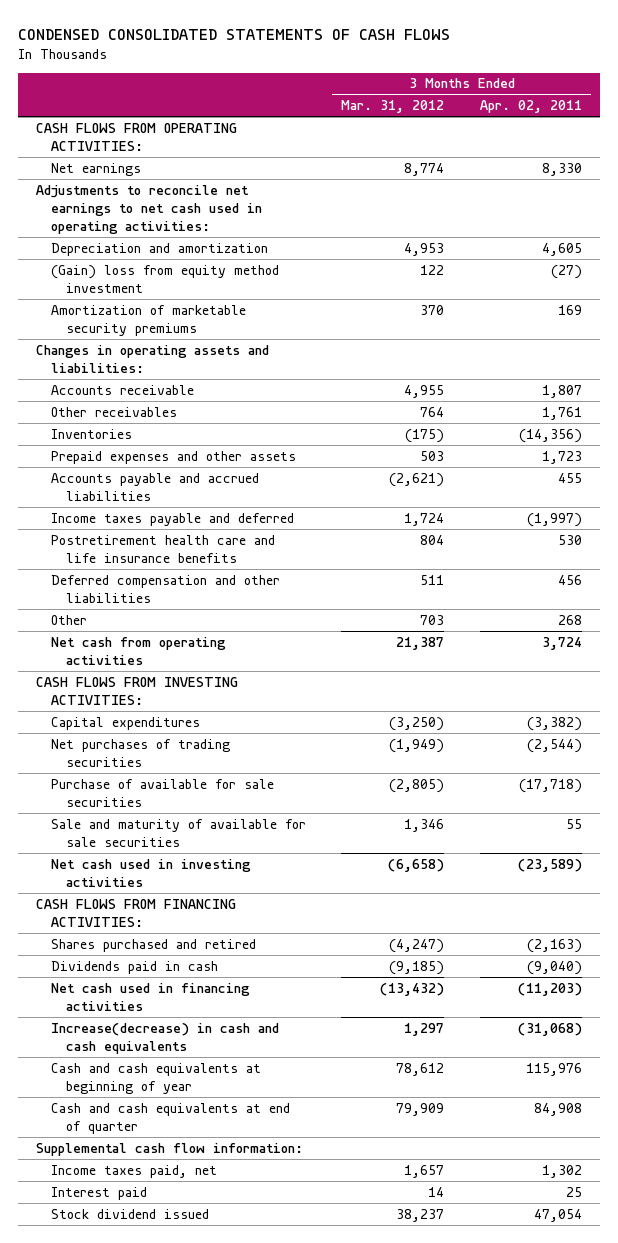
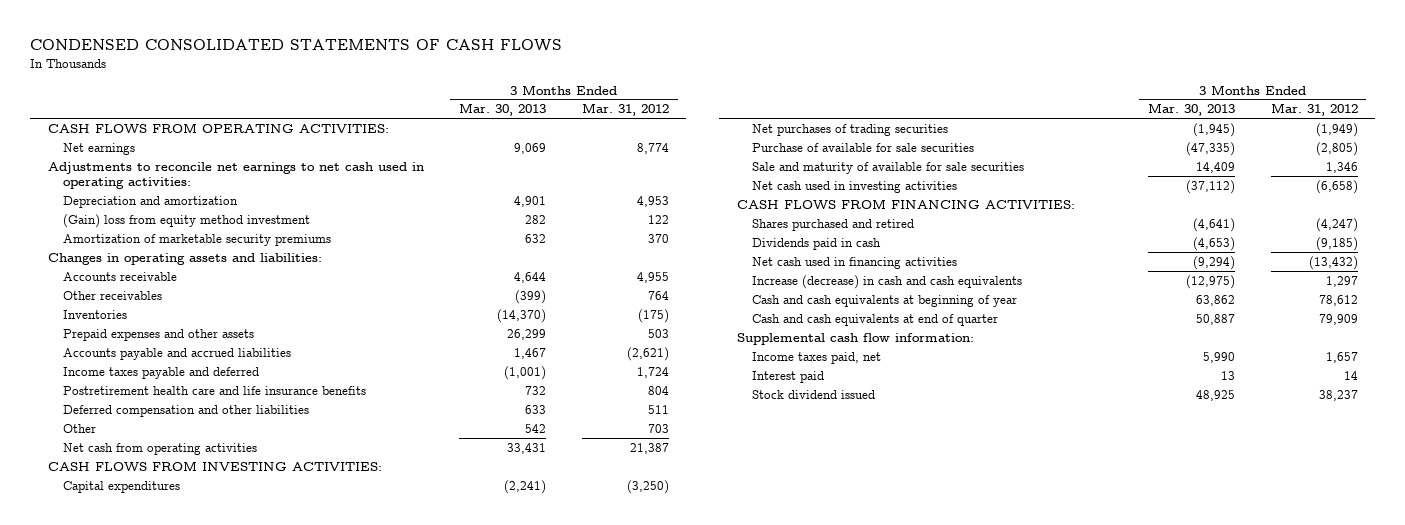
[479,100,582,114] Apr. 02, 2011 -> none
none -> [459,103,547,117] Mar. 30, 2013
[50,1022,279,1054] Increase(decrease) in cash and cash equivalents -> [752,274,1023,289] Increase (decrease) in cash and cash equivalents

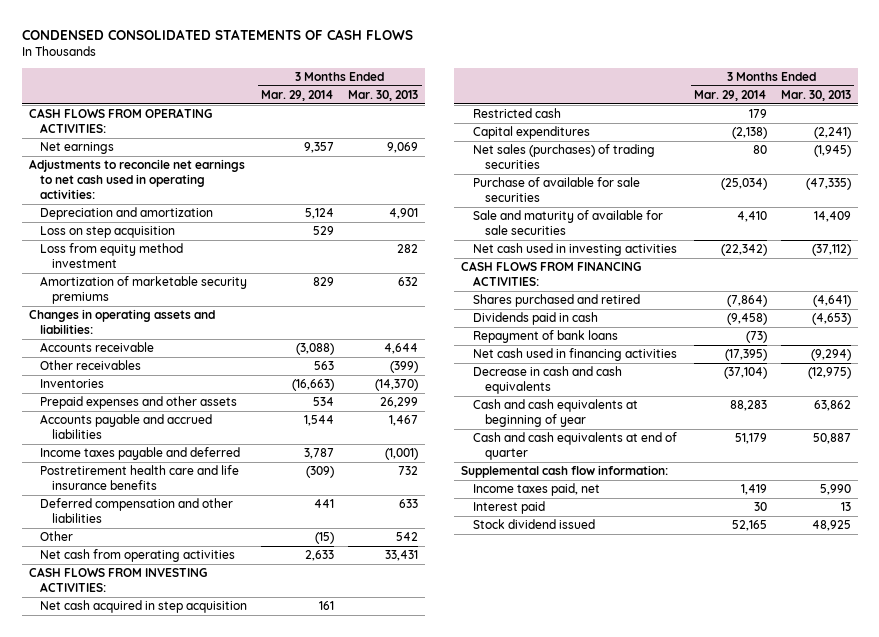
[581,103,669,117] Mar. 31, 2012 -> none
none -> [261,89,335,101] Mar. 29, 2014
none -> [40,226,176,239] Loss on step acquisition
[63,213,311,228] (Gain) loss from equity method investment -> [40,243,184,269] Loss from equity method investment
none -> [40,600,248,614] Net cash acquired in step acquisition
none -> [473,108,562,119] Restricted cash
[752,123,949,136] Net purchases of trading securities -> [473,144,656,170] Net sales (purchases) of trading securities
none -> [473,330,619,344] Repayment of bank loans
[752,274,1023,289] Increase (decrease) in cash and cash equivalents -> [473,366,623,395] Decrease in cash and cash equivalents

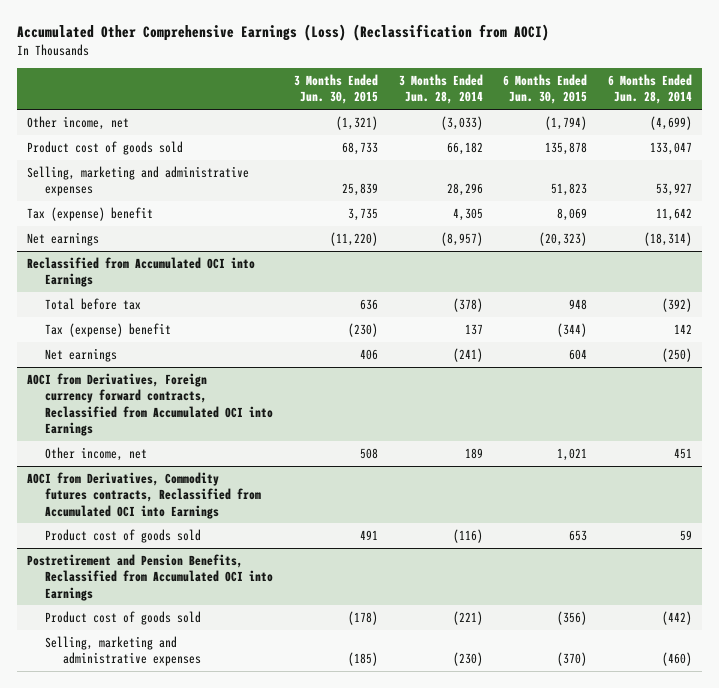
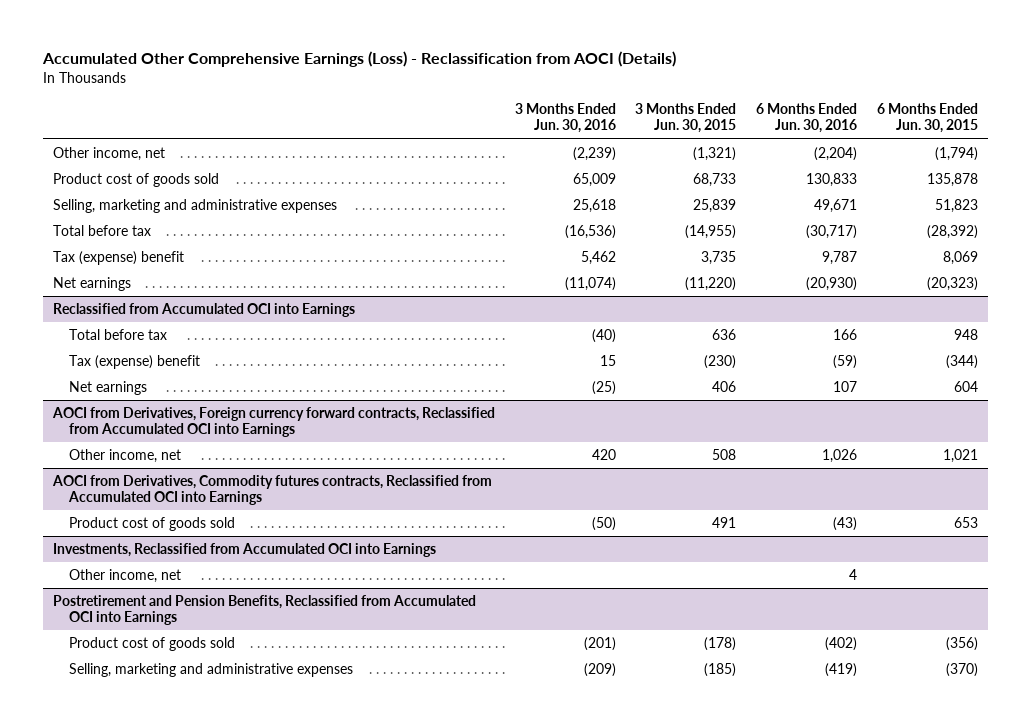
[17,24,550,42] Accumulated Other Comprehensive Earnings (Loss) (Reclassification from AOCI) -> [41,51,676,68] Accumulated Other Comprehensive Earnings (Loss) - Reclassification from AOCI (Details)
[398,73,483,105] 3 Months Ended Jun. 28, 2014 -> none
[607,73,692,105] 6 Months Ended Jun. 28, 2014 -> none
none -> [514,103,616,134] 3 Months Ended Jun. 30, 2016
none -> [756,103,858,134] 6 Months Ended Jun. 30, 2016
none -> [52,224,151,236] Total before tax
none -> [52,542,436,557] Investments, Reclassified from Accumulated OCI into Earnings
none -> [69,568,182,583] Other income, net

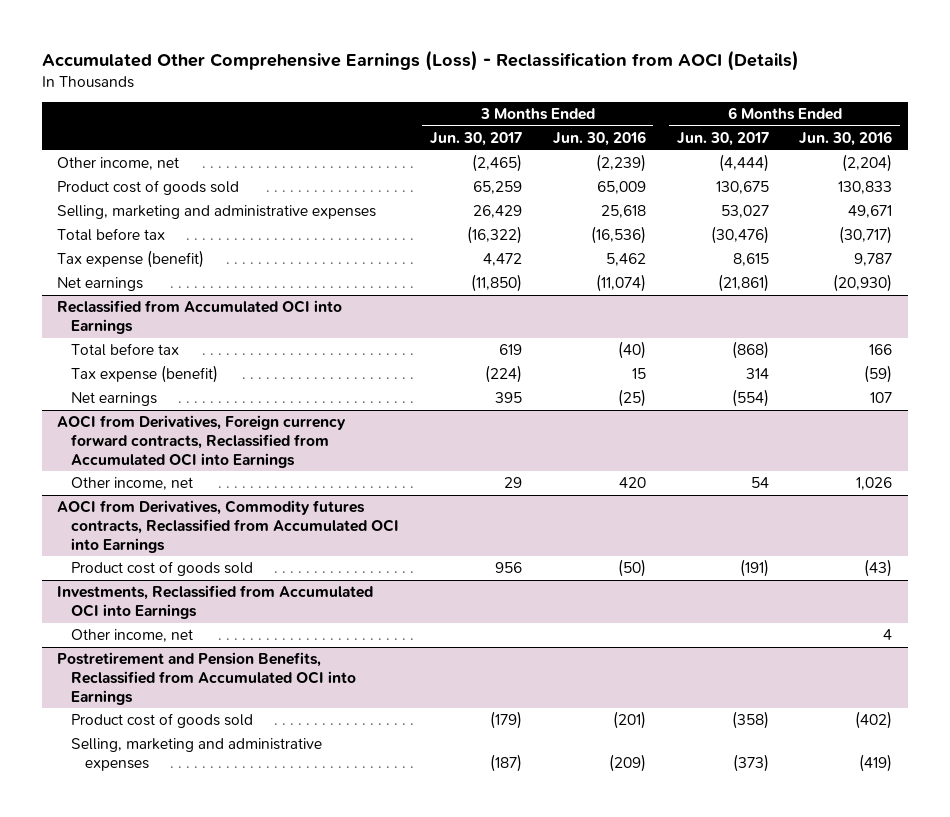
[635,103,737,134] 3 Months Ended Jun. 30, 2015 -> none
[876,103,978,134] 6 Months Ended Jun. 30, 2015 -> none
none -> [429,132,522,147] Jun. 30, 2017
none -> [676,132,769,147] Jun. 30, 2017
[52,250,184,265] Tax (expense) benefit -> [57,250,205,269] Tax expense (benefit)
[69,354,201,369] Tax (expense) benefit -> [70,365,218,384] Tax expense (benefit)

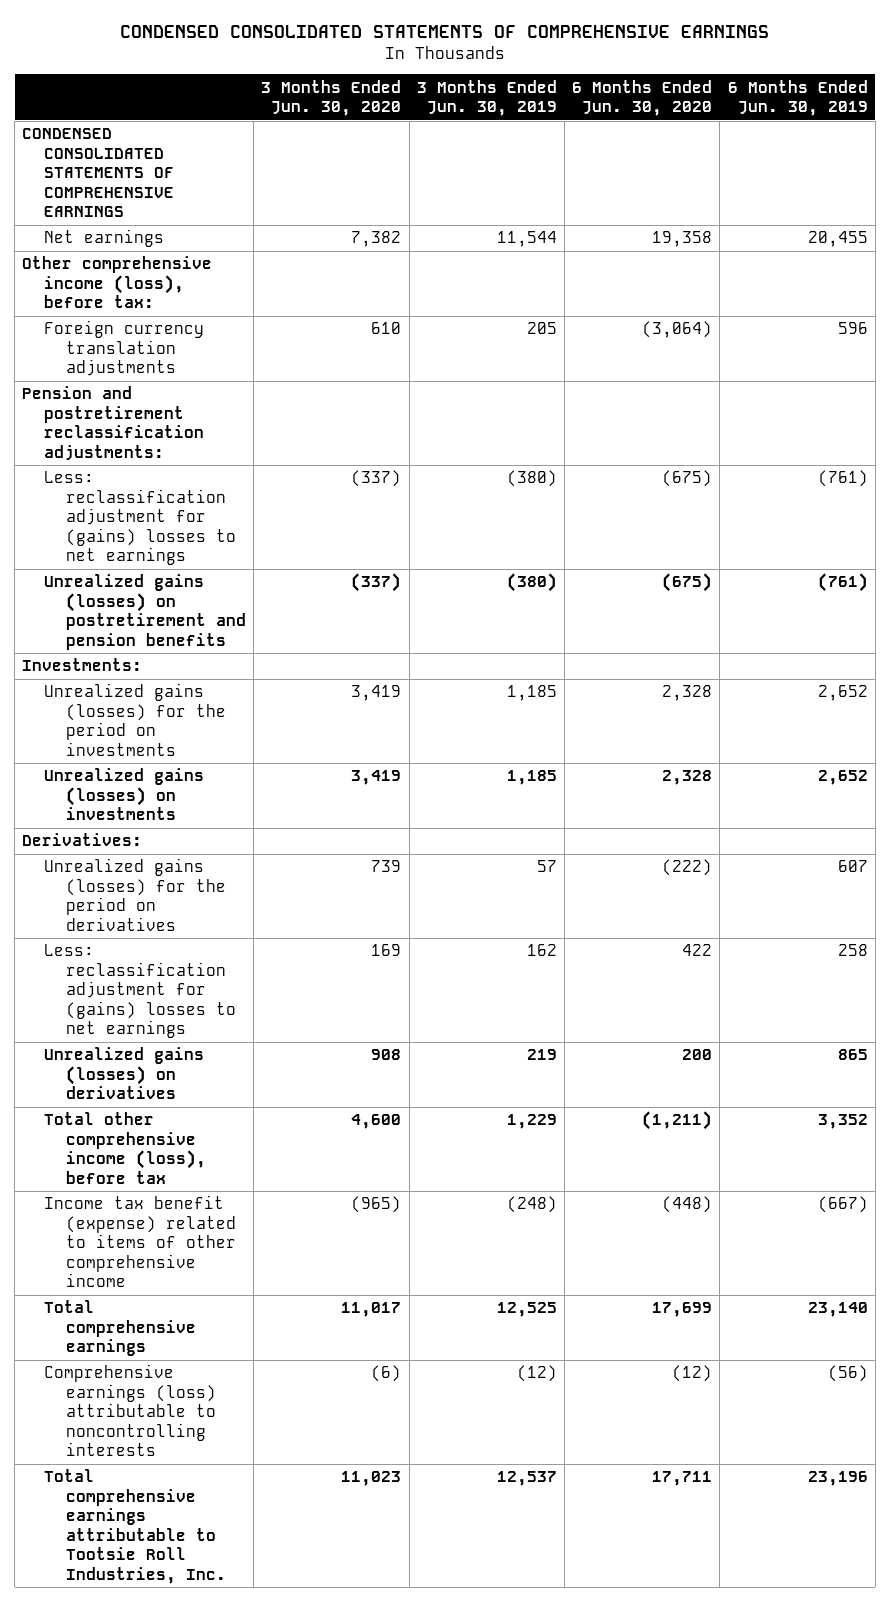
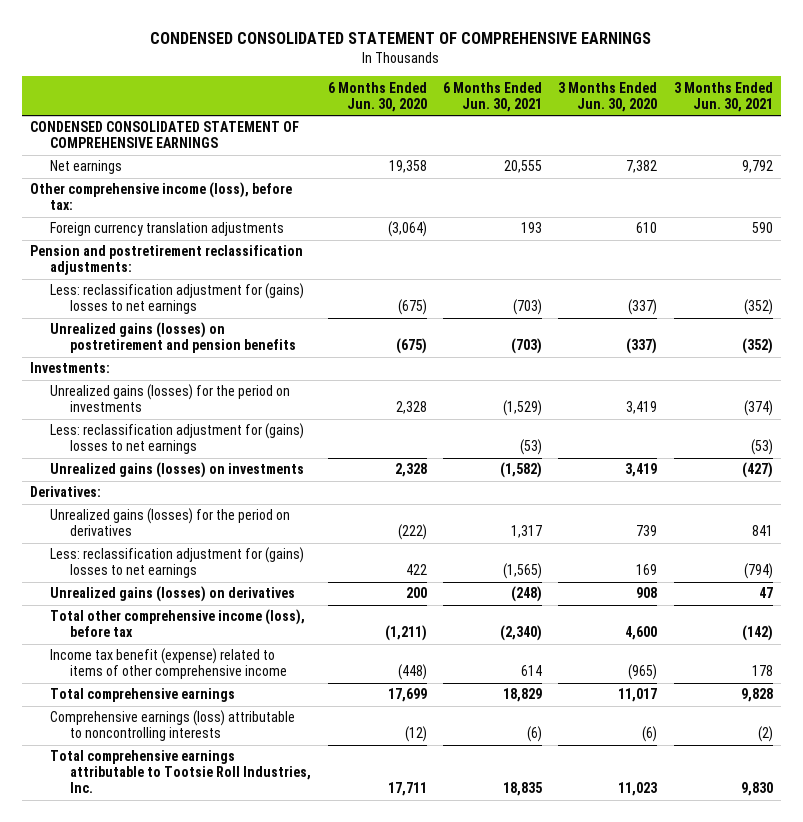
[120,25,770,39] CONDENSED CONSOLIDATED STATEMENTS OF COMPREHENSIVE EARNINGS -> [150,31,652,44] CONDENSED CONSOLIDATED STATEMENT OF COMPREHENSIVE EARNINGS
[416,79,557,117] 3 Months Ended Jun. 30, 2019 -> none
[727,79,868,117] 6 Months Ended Jun. 30, 2019 -> none
none -> [442,81,542,112] 6 Months Ended Jun. 30, 2021
none -> [673,81,773,112] 3 Months Ended Jun. 30, 2021
[22,128,175,218] CONDENSED CONSOLIDATED STATEMENTS OF COMPREHENSIVE EARNINGS -> [30,121,300,149] CONDENSED CONSOLIDATED STATEMENT OF COMPREHENSIVE EARNINGS
none -> [50,423,305,455] Less: reclassification adjustment for (gains) losses to net earnings

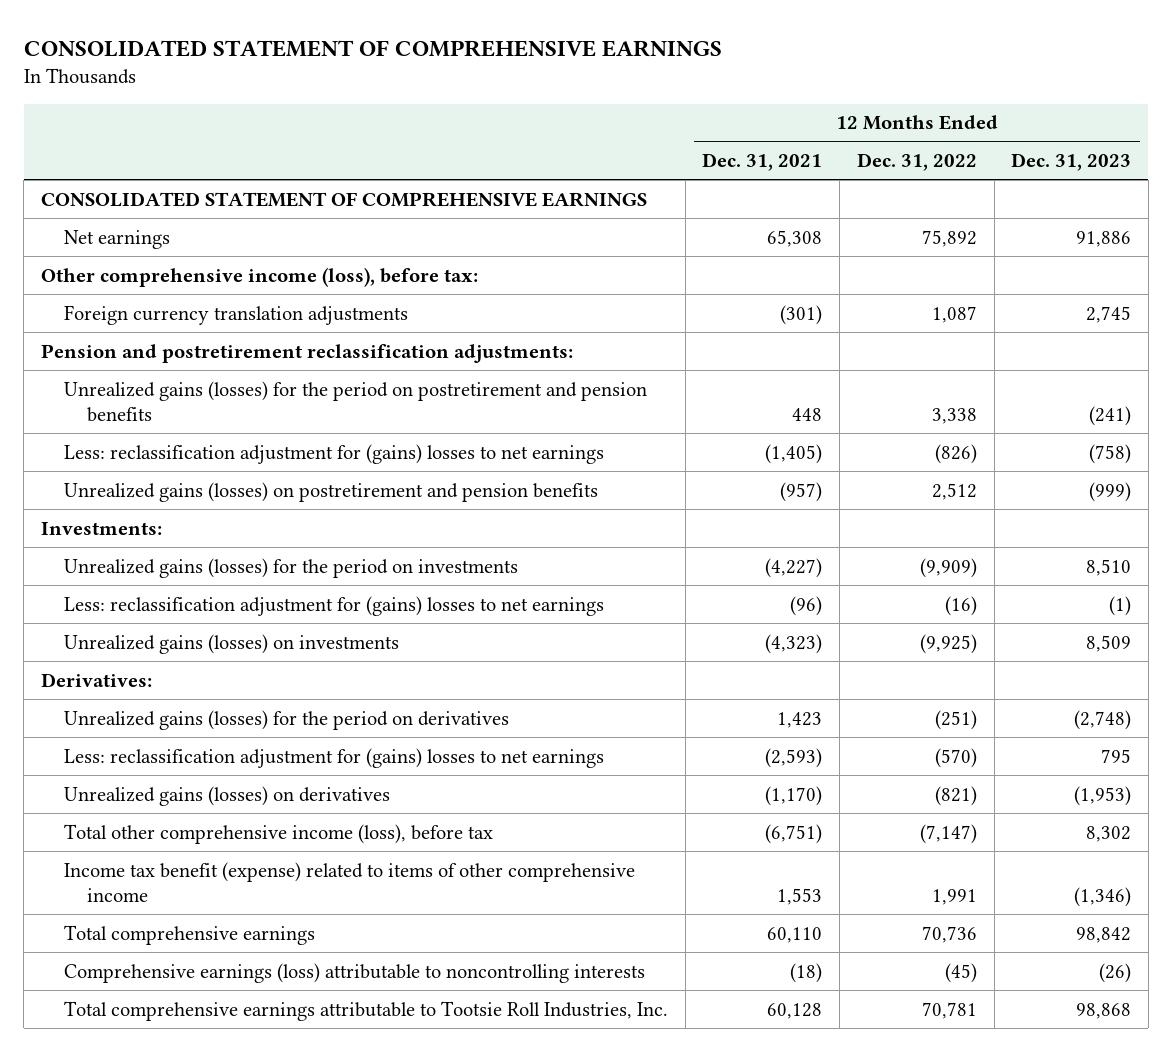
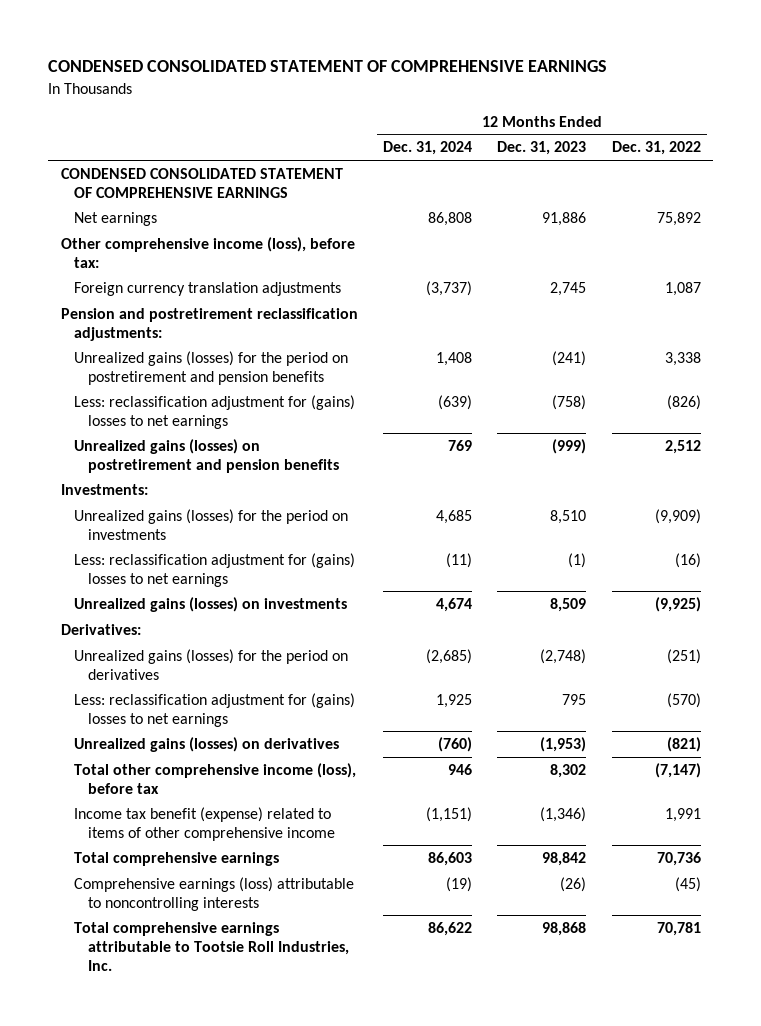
[23,39,722,57] CONSOLIDATED STATEMENT OF COMPREHENSIVE EARNINGS -> [48,60,608,73] CONDENSED CONSOLIDATED STATEMENT OF COMPREHENSIVE EARNINGS
[702,152,823,171] Dec. 31, 2021 -> none
none -> [383,141,473,156] Dec. 31, 2024
[40,191,647,207] CONSOLIDATED STATEMENT OF COMPREHENSIVE EARNINGS -> [60,167,343,198] CONDENSED CONSOLIDATED STATEMENT OF COMPREHENSIVE EARNINGS

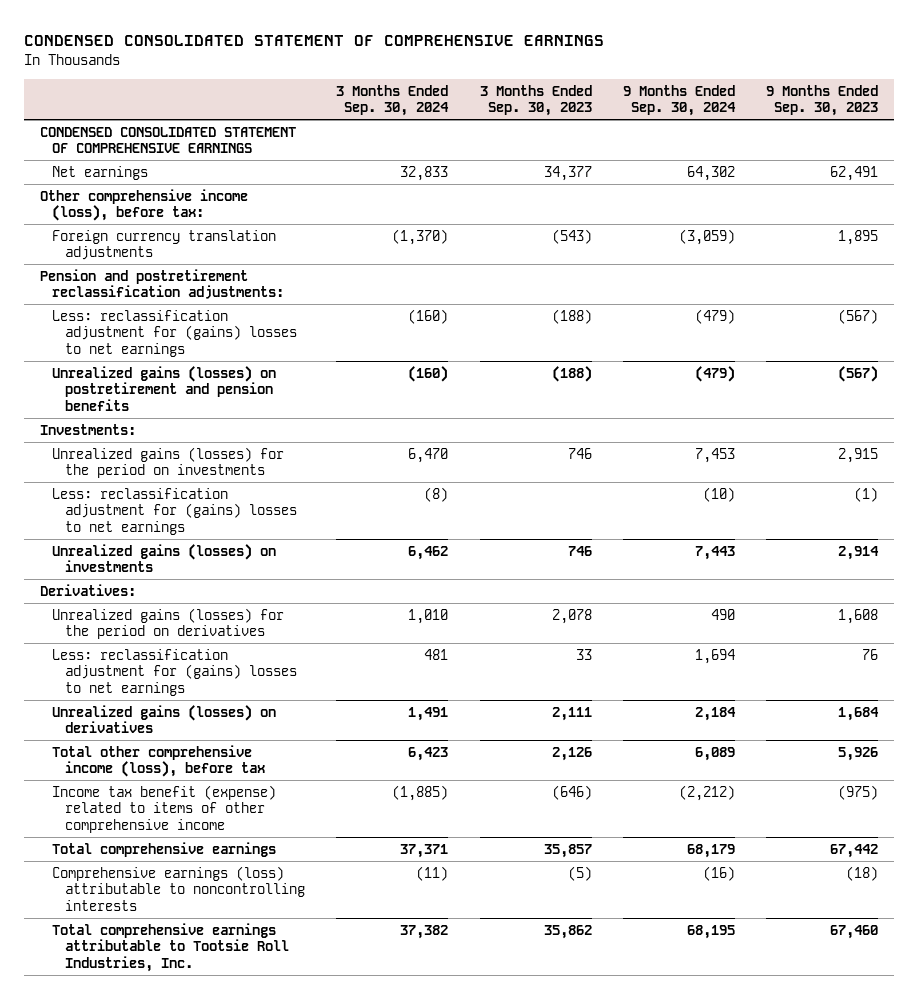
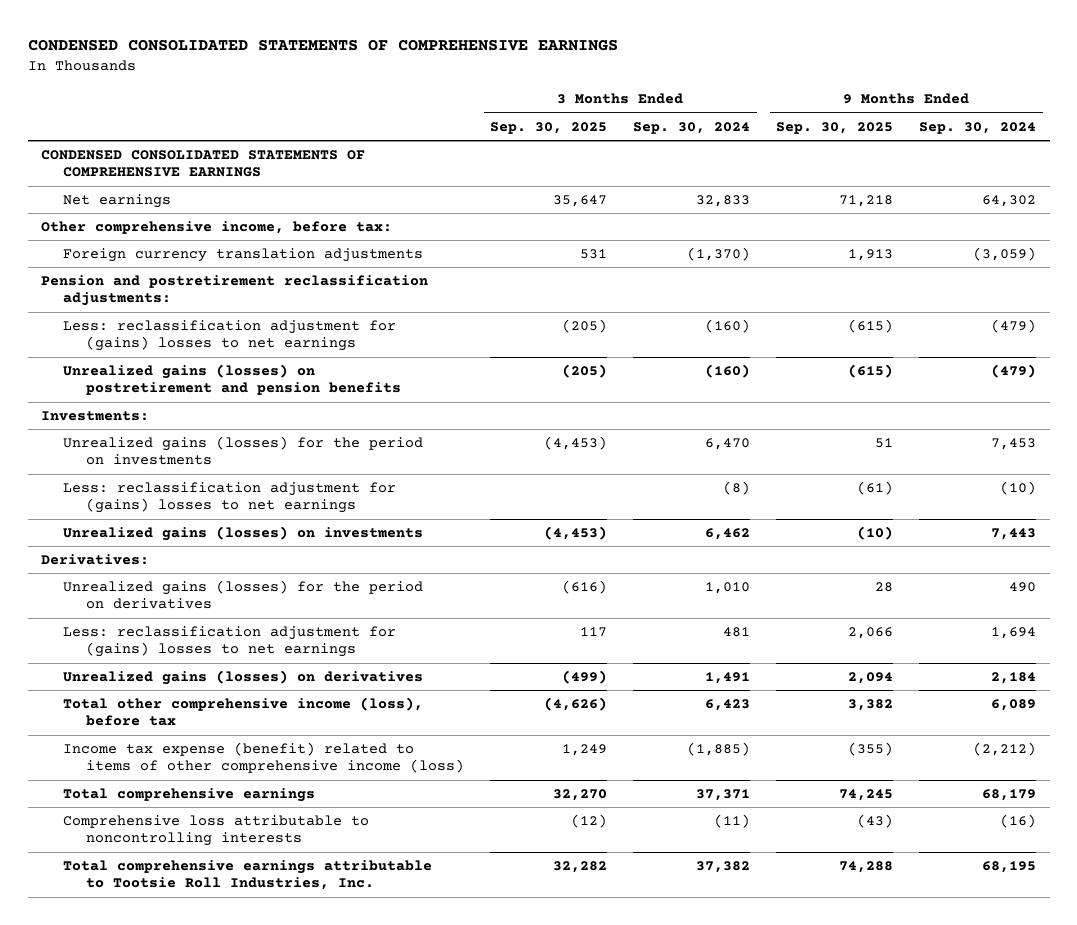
[24,34,605,46] CONDENSED CONSOLIDATED STATEMENT OF COMPREHENSIVE EARNINGS -> [27,39,618,52] CONDENSED CONSOLIDATED STATEMENTS OF COMPREHENSIVE EARNINGS
[479,84,592,117] 3 Months Ended Sep. 30, 2023 -> none
[766,84,879,117] 9 Months Ended Sep. 30, 2023 -> none
none -> [490,121,608,134] Sep. 30, 2025
none -> [776,121,894,134] Sep. 30, 2025
[39,126,296,154] CONDENSED CONSOLIDATED STATEMENT OF COMPREHENSIVE EARNINGS -> [40,150,365,178] CONDENSED CONSOLIDATED STATEMENTS OF COMPREHENSIVE EARNINGS
[39,188,248,222] Other comprehensive income (loss), before tax: -> [40,221,392,235] Other comprehensive income, before tax:
[52,784,277,833] Income tax benefit (expense) related to items of other comprehensive income -> [63,742,465,774] Income tax expense (benefit) related to items of other comprehensive income (loss)
[52,865,306,911] Comprehensive earnings (loss) attributable to noncontrolling interests -> [63,815,370,847] Comprehensive loss attributable to noncontrolling interests

